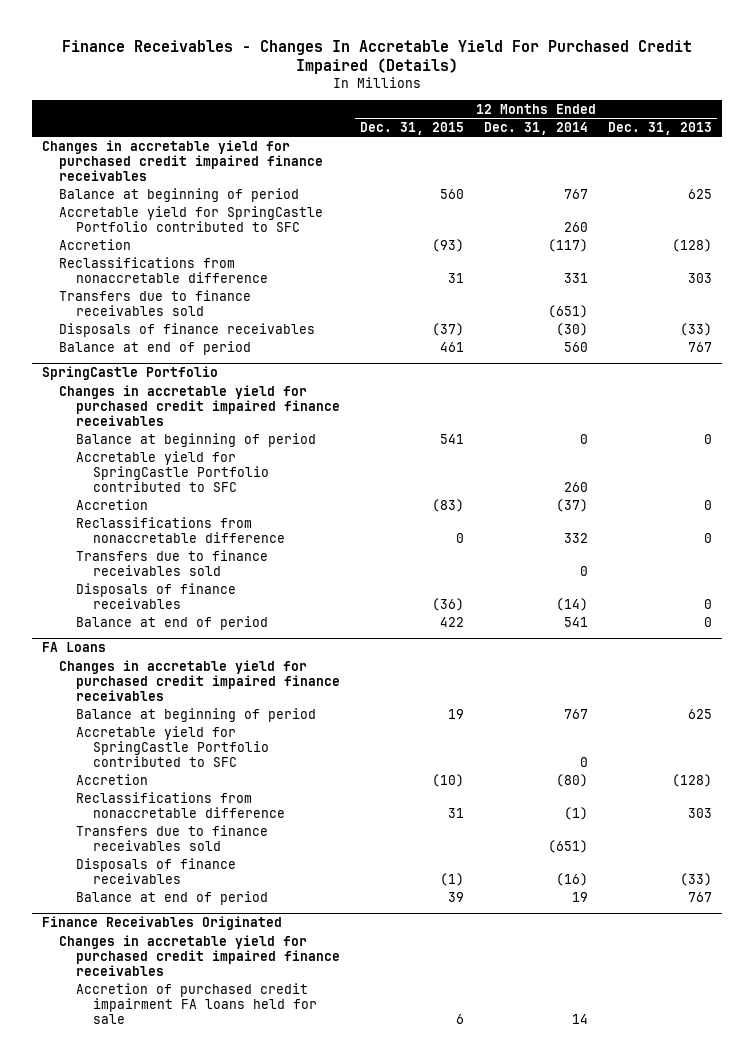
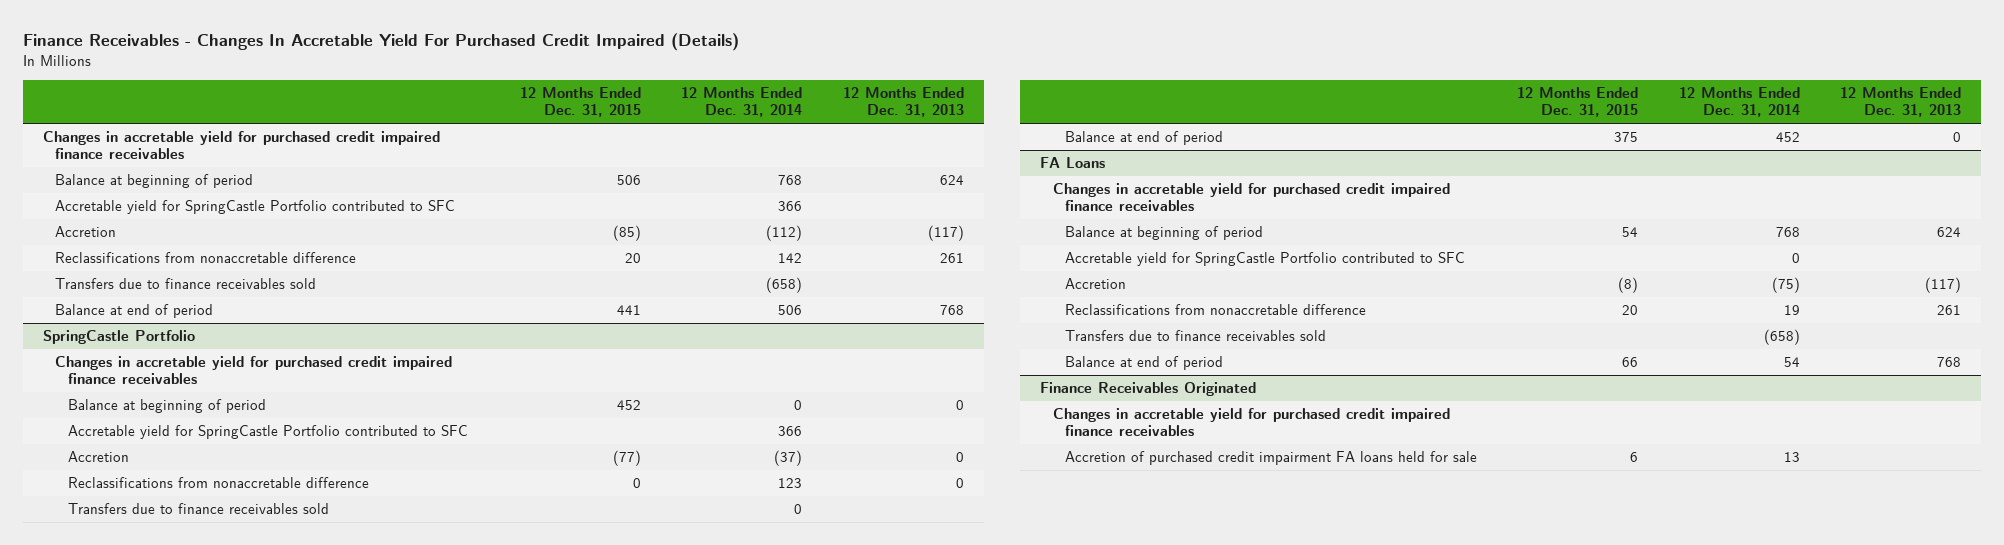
[59,322,316,337] Disposals of finance receivables -> none
[439,188,464,199] 560 -> [617,174,642,185] 506
[563,188,588,199] 767 -> [778,174,803,185] 768
[687,188,712,199] 625 -> [939,174,964,185] 624
[563,221,588,232] 260 -> [778,200,803,211] 366
[431,238,464,252] (93) -> [613,224,642,241] (85)
[547,238,588,252] (117) -> [766,224,803,241] (112)
[671,238,712,252] (128) -> [927,224,964,241] (117)
[447,272,464,283] 31 -> [625,252,642,263] 20
[563,272,588,283] 331 -> [778,252,803,263] 142
[687,272,712,283] 303 -> [939,252,964,263] 261
[547,304,588,318] (651) -> [766,276,803,293] (658)
[439,341,464,352] 461 -> [617,304,642,315] 441
[563,341,588,352] 560 -> [778,304,803,315] 506
[687,341,712,352] 767 -> [939,304,964,315] 768
[439,433,464,444] 541 -> [617,399,642,410] 452
[563,481,588,492] 260 -> [778,425,803,436] 366
[431,498,464,512] (83) -> [613,449,642,466] (77)
[563,532,588,543] 332 -> [778,477,803,488] 123
[75,582,236,609] Disposals of finance receivables -> none
[439,616,464,627] 422 -> [1614,131,1639,142] 375
[563,616,588,627] 541 -> [1775,131,1800,142] 452
[447,708,464,719] 19 -> [1622,226,1639,237] 54
[563,708,588,719] 767 -> [1775,226,1800,237] 768
[687,708,712,719] 625 -> [1936,226,1961,237] 624
[75,857,236,884] Disposals of finance receivables -> none
[431,773,464,787] (10) -> [1618,276,1639,293] (8)
[555,773,588,787] (80) -> [1771,276,1800,293] (75)
[671,773,712,787] (128) -> [1924,276,1961,293] (117)
[447,807,464,818] 31 -> [1622,304,1639,315] 20
[563,806,588,820] (1) -> [1783,304,1800,315] 19
[687,807,712,818] 303 -> [1936,304,1961,315] 261
[547,839,588,853] (651) -> [1763,328,1800,345] (658)
[447,891,464,902] 39 -> [1622,356,1639,367] 66
[571,891,588,902] 19 -> [1783,356,1800,367] 54
[687,891,712,902] 767 -> [1936,356,1961,367] 768
[571,1013,588,1024] 14 -> [1783,451,1800,462] 13

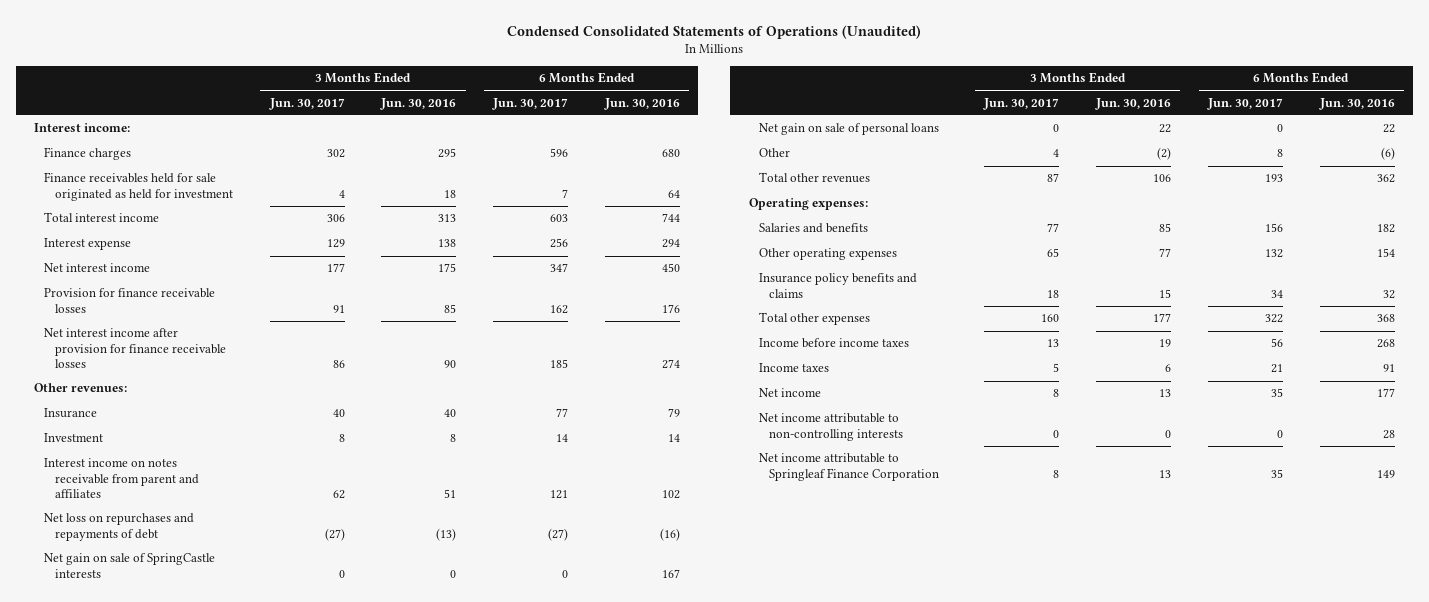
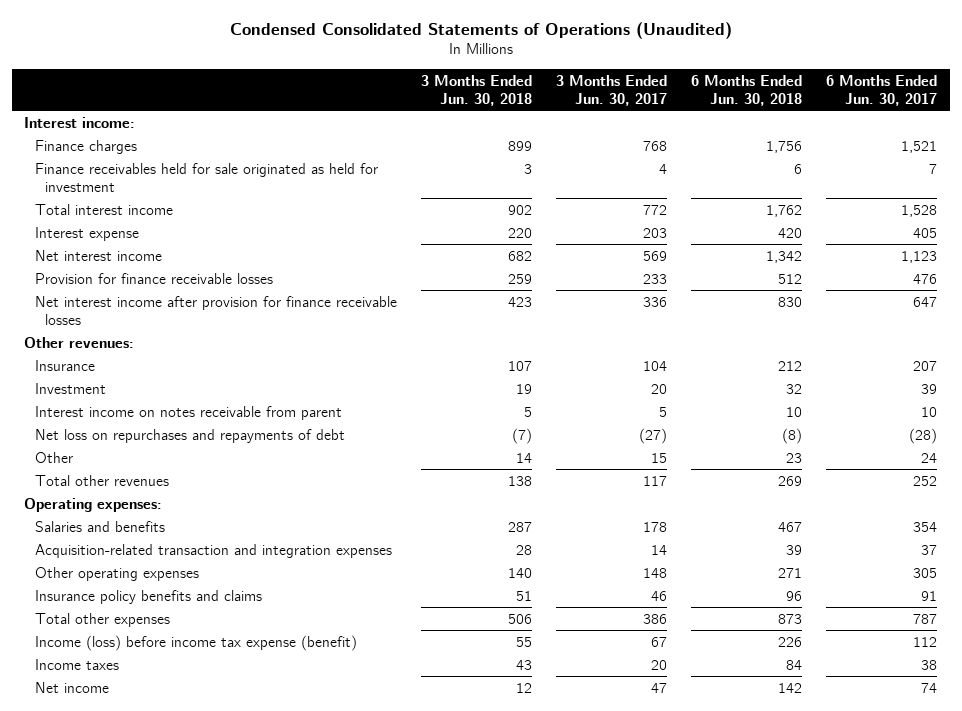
[380,97,457,110] Jun. 30, 2016 -> none
[603,97,680,110] Jun. 30, 2016 -> none
none -> [420,74,532,106] 3 Months Ended Jun. 30, 2018
none -> [691,74,803,106] 6 Months Ended Jun. 30, 2018
[326,149,345,159] 302 -> [643,140,668,151] 768
[550,148,569,158] 596 -> [901,140,938,153] 1,521
[326,214,345,223] 306 -> [643,204,668,215] 772
[550,214,569,223] 603 -> [901,204,938,217] 1,528
[326,239,345,249] 129 -> [643,227,668,238] 203
[550,238,569,249] 256 -> [913,227,938,238] 405
[326,263,345,273] 177 -> [643,250,668,261] 569
[550,263,569,273] 347 -> [901,250,938,263] 1,123
[332,304,345,313] 91 -> [643,273,668,284] 233
[550,304,569,314] 162 -> [913,273,938,284] 476
[332,360,345,369] 86 -> [643,296,668,307] 336
[550,359,569,369] 185 -> [913,296,938,307] 647
[44,553,216,578] Net gain on sale of SpringCastle interests -> none
[759,123,940,136] Net gain on sale of personal loans -> none
[332,409,345,418] 40 -> [643,360,668,371] 104
[556,408,569,418] 77 -> [913,360,938,371] 207
[338,434,345,443] 8 -> [651,383,668,394] 20
[556,434,569,443] 14 -> [921,383,938,394] 39
[44,458,199,499] Interest income on notes receivable from parent and affiliates -> [34,405,342,420] Interest income on notes receivable from parent
[332,490,345,500] 62 -> [659,406,668,417] 5
[550,490,569,500] 121 -> [921,406,938,417] 10
[548,527,569,541] (27) -> [909,427,938,444] (28)
[1053,149,1060,158] 4 -> [651,452,668,463] 15
[1276,149,1283,158] 8 -> [921,452,938,463] 24
[1047,173,1060,183] 87 -> [643,475,668,486] 117
[1264,174,1283,183] 193 -> [913,475,938,486] 252
[759,413,904,441] Net income attributable to non-controlling interests -> none
[759,453,940,481] Net income attributable to Springleaf Finance Corporation -> none
[1047,223,1060,233] 77 -> [643,521,668,532] 178
[1264,223,1283,233] 156 -> [913,521,938,532] 354
none -> [34,543,392,558] Acquisition-related transaction and integration expenses
[1047,248,1060,258] 65 -> [643,567,668,578] 148
[1264,249,1283,259] 132 -> [913,567,938,578] 305
[1047,289,1060,298] 18 -> [651,590,668,601] 46
[1270,289,1283,298] 34 -> [921,590,938,601] 91
[1041,314,1060,323] 160 -> [643,613,668,624] 386
[1264,314,1283,324] 322 -> [913,613,938,624] 787
[759,338,910,349] Income before income taxes -> [34,634,357,651] Income (loss) before income tax expense (benefit)
[1047,339,1060,348] 13 -> [651,636,668,647] 67
[1270,338,1283,348] 56 -> [913,636,938,647] 112
[1053,363,1060,373] 5 -> [651,659,668,670] 20
[1270,364,1283,374] 21 -> [921,659,938,670] 38
[1053,389,1060,398] 8 -> [651,682,668,693] 47
[1270,388,1283,398] 35 -> [921,682,938,693] 74

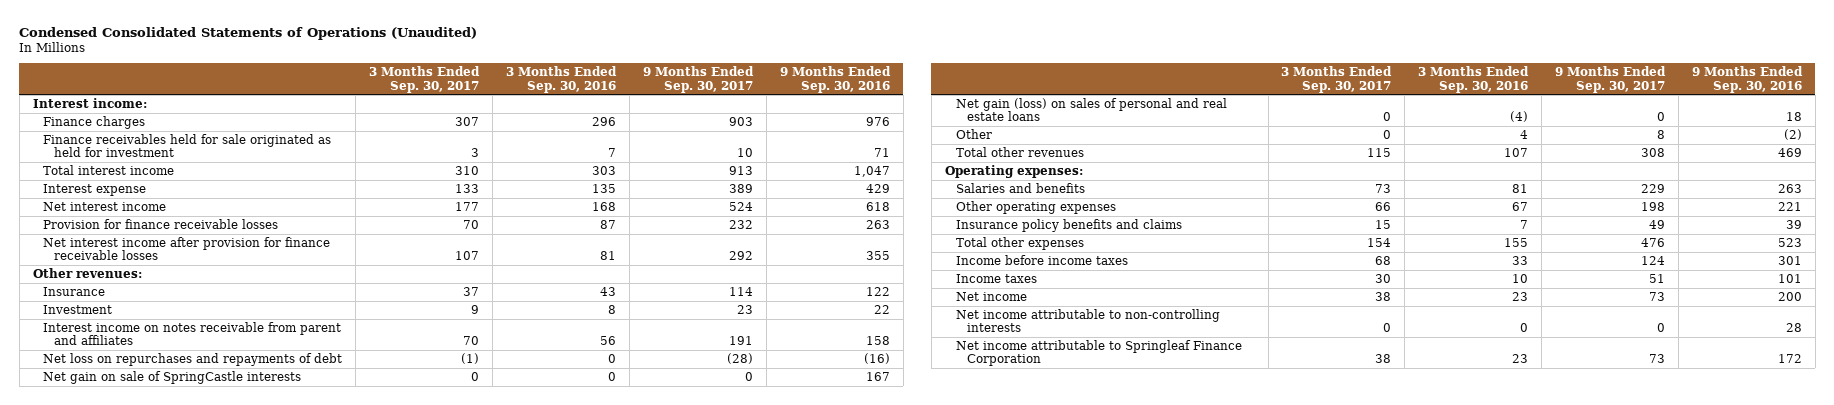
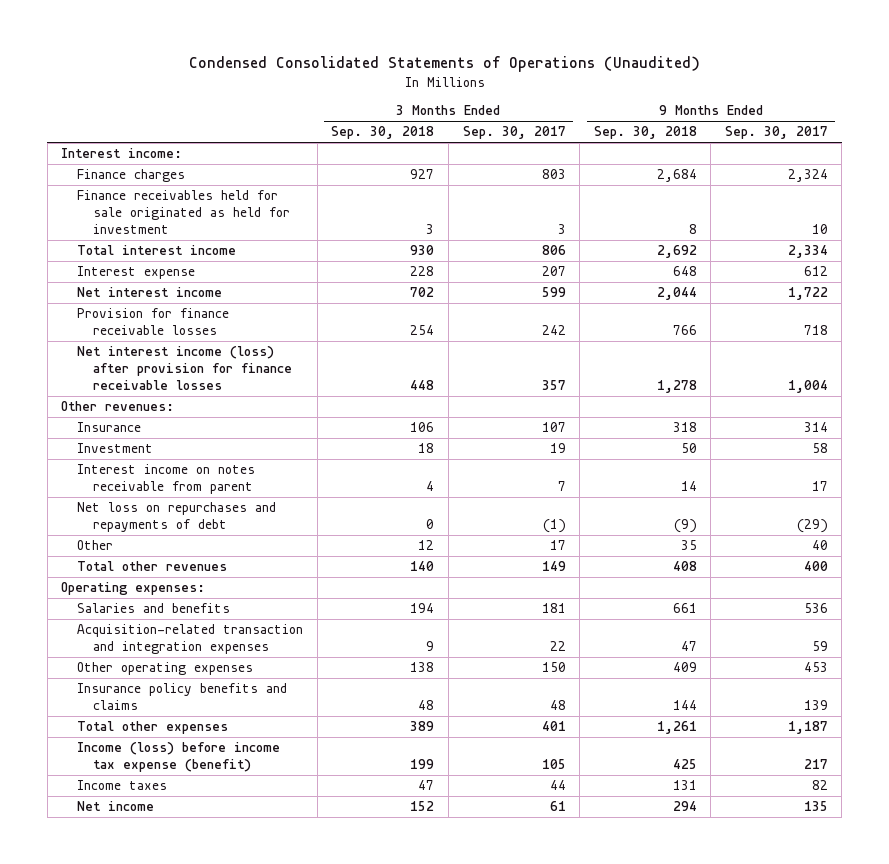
[506,66,618,93] 3 Months Ended Sep. 30, 2016 -> none
[779,66,891,93] 9 Months Ended Sep. 30, 2016 -> none
none -> [331,126,435,140] Sep. 30, 2018
none -> [593,126,697,140] Sep. 30, 2018
[455,116,480,126] 307 -> [541,169,566,180] 803
[728,116,753,126] 903 -> [787,169,828,183] 2,324
[455,165,480,175] 310 -> [541,245,566,256] 806
[728,165,753,175] 913 -> [787,245,828,259] 2,334
[455,183,480,193] 133 -> [541,266,566,277] 207
[728,183,753,193] 389 -> [803,266,828,277] 612
[455,201,480,211] 177 -> [541,287,566,298] 599
[728,201,753,211] 524 -> [787,287,828,301] 1,722
[463,219,480,229] 70 -> [541,324,566,335] 242
[728,219,753,229] 232 -> [803,324,828,335] 718
[43,236,331,261] Net interest income after provision for finance receivable losses -> [77,346,293,390] Net interest income (loss) after provision for finance receivable losses
[455,251,480,261] 107 -> [541,379,566,390] 357
[728,251,753,261] 292 -> [787,379,828,393] 1,004
[43,370,302,384] Net gain on sale of SpringCastle interests -> none
[955,97,1227,122] Net gain (loss) on sales of personal and real estate loans -> none
[463,286,480,296] 37 -> [541,422,566,433] 107
[728,286,753,296] 114 -> [803,422,828,433] 314
[471,304,480,314] 9 -> [549,443,566,454] 19
[736,304,753,314] 23 -> [811,443,828,454] 58
[43,321,342,346] Interest income on notes receivable from parent and affiliates -> [77,464,256,494] Interest income on notes receivable from parent
[463,336,480,346] 70 -> [557,480,566,491] 7
[728,336,753,346] 191 -> [811,480,828,491] 17
[726,352,753,364] (28) -> [796,518,828,533] (29)
[1383,129,1392,139] 0 -> [549,540,566,551] 17
[1657,129,1666,139] 8 -> [811,540,828,551] 40
[1367,147,1392,157] 115 -> [541,561,566,572] 149
[1641,147,1666,157] 308 -> [803,561,828,572] 400
[955,308,1220,333] Net income attributable to non-controlling interests -> none
[955,339,1242,367] Net income attributable to Springleaf Finance Corporation -> none
[1375,183,1392,193] 73 -> [541,603,566,614] 181
[1641,183,1666,193] 229 -> [803,603,828,614] 536
none -> [77,624,304,654] Acquisition-related transaction and integration expenses
[1375,201,1392,211] 66 -> [541,662,566,673] 150
[1641,201,1666,211] 198 -> [803,662,828,673] 453
[1375,219,1392,229] 15 -> [549,699,566,710] 48
[1649,219,1666,229] 49 -> [803,699,828,710] 139
[1367,237,1392,247] 154 -> [541,721,566,732] 401
[1641,237,1666,247] 476 -> [787,721,828,735] 1,187
[955,254,1128,265] Income before income taxes -> [77,742,281,772] Income (loss) before income tax expense (benefit)
[1375,255,1392,265] 68 -> [541,758,566,769] 105
[1641,255,1666,265] 124 -> [803,758,828,769] 217
[1375,273,1392,283] 30 -> [549,780,566,791] 44
[1649,273,1666,283] 51 -> [811,780,828,791] 82
[1375,291,1392,301] 38 -> [549,801,566,812] 61
[1649,291,1666,301] 73 -> [803,801,828,812] 135

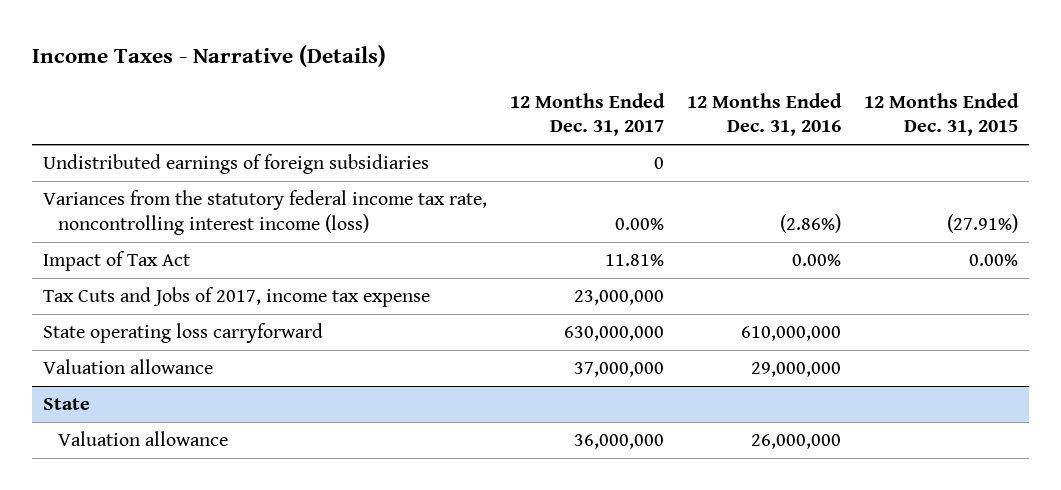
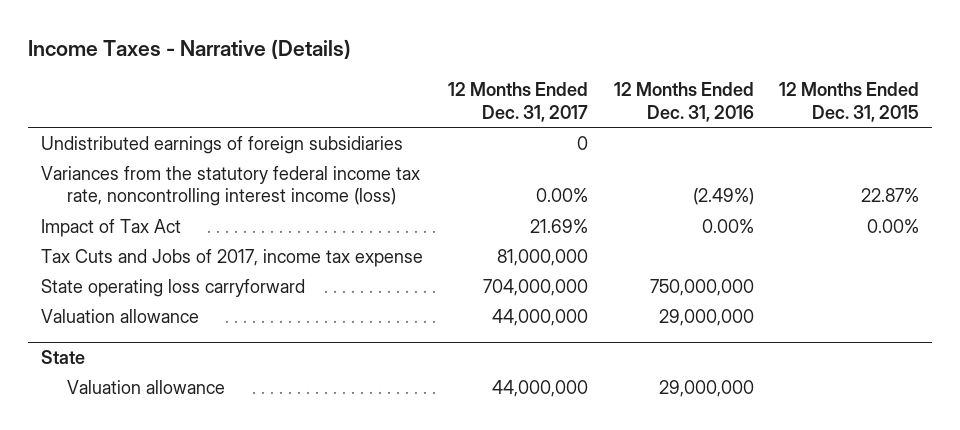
[779,214,841,234] (2.86%) -> [692,188,754,206] (2.49%)
[946,214,1018,234] (27.91%) -> [861,188,920,203] 22.87%
[605,254,665,267] 11.81% -> [530,218,589,233] 21.69%
[574,290,665,306] 23,000,000 -> [497,248,589,266] 81,000,000
[564,326,665,342] 630,000,000 -> [483,278,589,296] 704,000,000
[740,326,841,342] 610,000,000 -> [649,278,754,296] 750,000,000
[574,362,665,378] 37,000,000 -> [492,308,589,326] 44,000,000
[574,434,665,450] 36,000,000 -> [492,379,589,397] 44,000,000
[750,434,841,450] 26,000,000 -> [658,379,754,397] 29,000,000

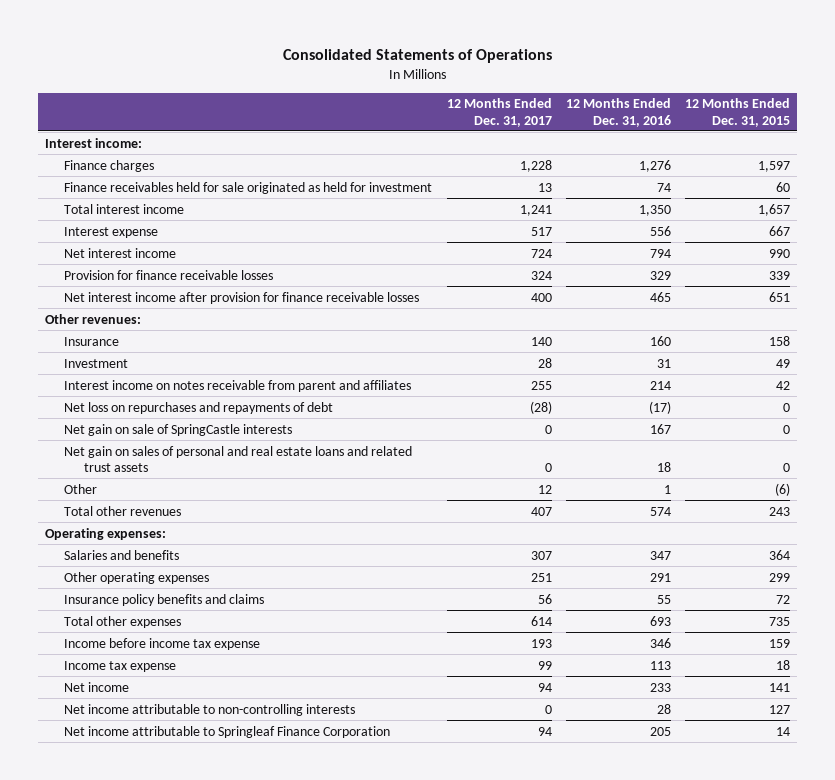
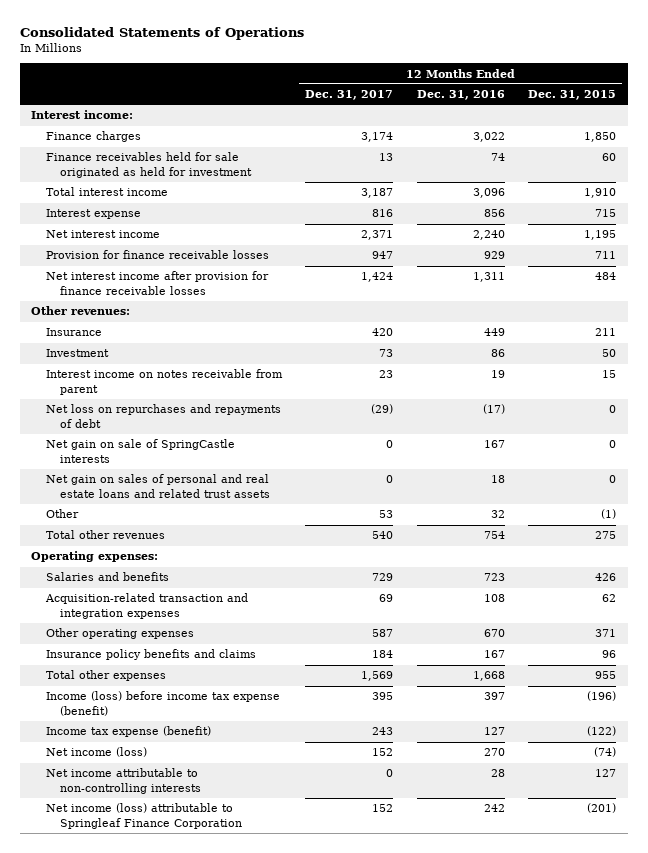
[519,159,552,172] 1,228 -> [361,132,394,143] 3,174
[638,159,671,172] 1,276 -> [472,132,505,143] 3,022
[758,160,791,172] 1,597 -> [584,132,617,143] 1,850
[519,204,552,216] 1,241 -> [361,188,394,199] 3,187
[638,204,671,216] 1,350 -> [472,188,505,199] 3,096
[758,203,791,216] 1,657 -> [584,188,617,199] 1,910
[530,226,552,236] 517 -> [372,209,394,218] 816
[649,225,671,236] 556 -> [483,209,505,218] 856
[769,225,791,236] 667 -> [595,209,617,218] 715
[530,248,552,258] 724 -> [361,230,394,241] 2,371
[649,248,671,258] 794 -> [472,230,505,241] 2,240
[769,248,791,258] 990 -> [584,230,617,241] 1,195
[530,270,552,280] 324 -> [372,251,394,260] 947
[649,270,671,280] 329 -> [483,251,505,260] 929
[769,270,791,280] 339 -> [595,251,617,260] 711
[530,292,552,302] 400 -> [361,272,394,283] 1,424
[649,291,671,302] 465 -> [472,272,505,283] 1,311
[769,291,791,302] 651 -> [595,272,617,281] 484
[530,336,552,346] 140 -> [372,328,394,337] 420
[649,335,671,346] 160 -> [483,328,505,337] 449
[769,335,791,346] 158 -> [595,328,617,337] 211
[537,357,552,368] 28 -> [379,349,394,358] 73
[656,358,671,368] 31 -> [490,349,505,358] 86
[776,358,791,368] 49 -> [602,349,617,358] 50
[64,379,412,392] Interest income on notes receivable from parent and affiliates -> [45,369,283,395] Interest income on notes receivable from parent
[530,380,552,390] 255 -> [379,370,394,379] 23
[649,380,671,390] 214 -> [490,370,505,379] 19
[776,380,791,390] 42 -> [602,370,617,379] 15
[529,400,552,414] (28) -> [371,404,394,415] (29)
[537,484,552,494] 12 -> [379,510,394,519] 53
[663,484,671,494] 1 -> [490,510,505,519] 32
[775,482,791,496] (6) -> [601,509,617,520] (1)
[530,506,552,516] 407 -> [372,531,394,540] 540
[649,506,671,516] 574 -> [483,531,505,540] 754
[769,506,791,516] 243 -> [595,531,617,540] 275
[530,550,552,560] 307 -> [372,573,394,582] 729
[649,550,671,560] 347 -> [483,573,505,582] 723
[769,549,791,560] 364 -> [595,573,617,582] 426
none -> [44,593,248,619] Acquisition-related transaction and integration expenses
[530,572,552,582] 251 -> [372,629,394,638] 587
[649,572,671,582] 291 -> [483,629,505,638] 670
[769,572,791,582] 299 -> [595,629,617,638] 371
[537,593,552,604] 56 -> [372,650,394,659] 184
[656,594,671,604] 55 -> [483,650,505,659] 167
[776,594,791,604] 72 -> [602,650,617,659] 96
[530,615,552,626] 614 -> [361,671,394,682] 1,569
[649,615,671,626] 693 -> [472,671,505,682] 1,668
[769,616,791,626] 735 -> [595,671,617,680] 955
[64,637,261,650] Income before income tax expense -> [45,691,280,716] Income (loss) before income tax expense (benefit)
[530,638,552,648] 193 -> [372,692,394,701] 395
[649,637,671,648] 346 -> [483,692,505,701] 397
[769,638,791,648] 159 -> [587,691,617,702] (196)
[64,660,177,672] Income tax expense -> [45,726,211,738] Income tax expense (benefit)
[537,660,552,670] 99 -> [372,727,394,736] 243
[649,660,671,670] 113 -> [483,727,505,736] 127
[776,659,791,670] 18 -> [587,726,617,737] (122)
[64,681,130,692] Net income -> [45,747,147,758] Net income (loss)
[537,682,552,692] 94 -> [372,748,394,757] 152
[649,682,671,692] 233 -> [483,748,505,757] 270
[769,682,791,692] 141 -> [594,747,617,758] (74)
[64,725,391,738] Net income attributable to Springleaf Finance Corporation -> [45,803,242,829] Net income (loss) attributable to Springleaf Finance Corporation
[537,726,552,736] 94 -> [372,804,394,813] 152
[649,726,671,736] 205 -> [483,804,505,813] 242
[776,726,791,736] 14 -> [587,803,617,814] (201)

